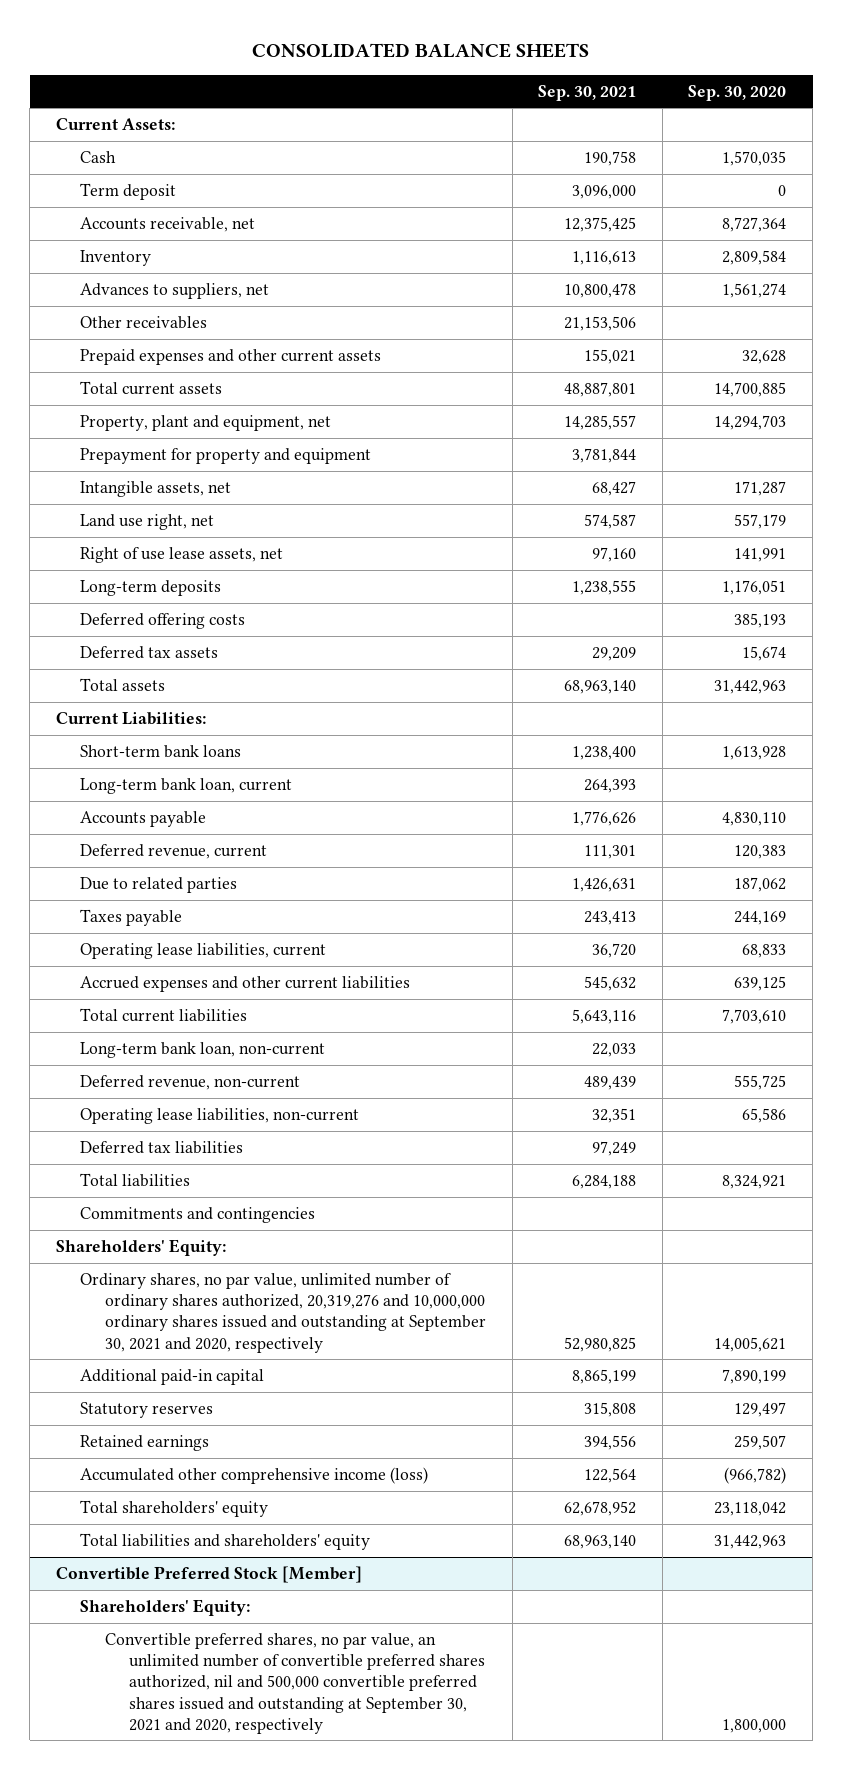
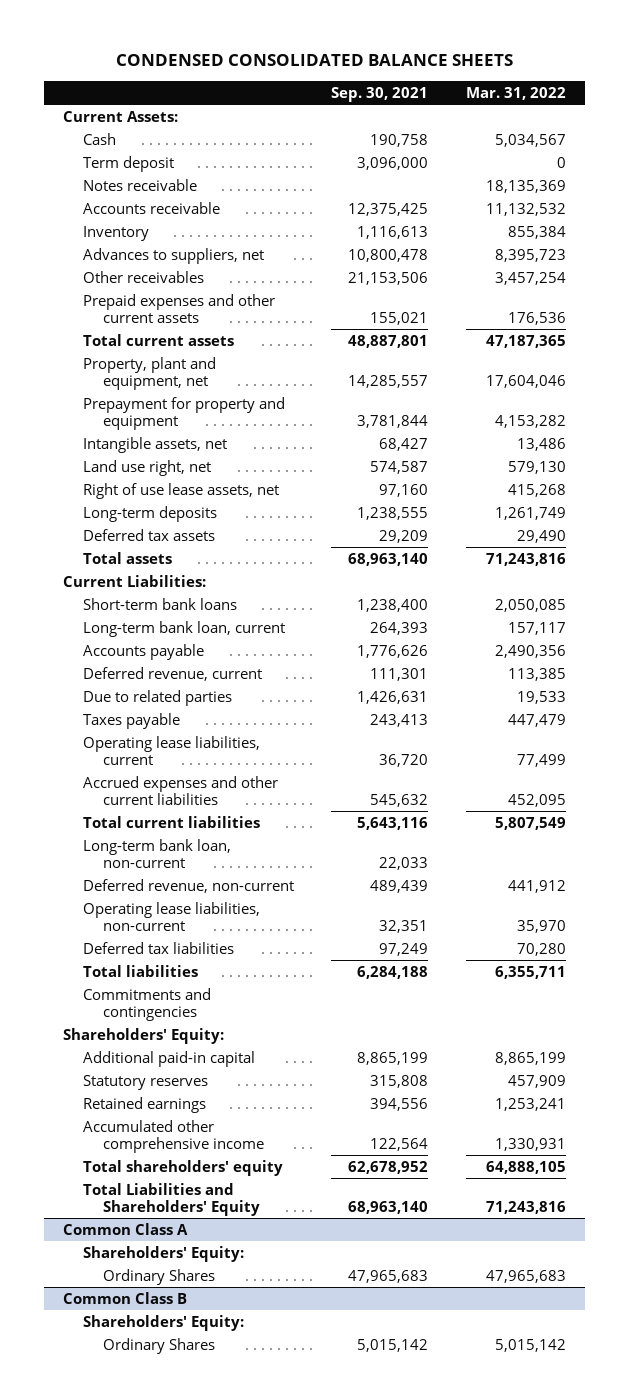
[252,43,590,59] CONSOLIDATED BALANCE SHEETS -> [116,54,514,67] CONDENSED CONSOLIDATED BALANCE SHEETS
[688,84,787,101] Sep. 30, 2020 -> none
none -> [466,86,567,100] Mar. 31, 2022
none -> [82,178,197,191] Notes receivable
[80,216,256,232] Accounts receivable, net -> [82,201,220,214] Accounts receivable
[80,612,246,629] Deferred offering costs -> none
[80,1272,486,1353] Ordinary shares, no par value, unlimited number of ordinary shares authorized, 20,319,276 and 10,000,000 ordinary shares issued and outstanding at September 30, 2021 and 2020, respectively -> none
[80,1466,429,1484] Accumulated other comprehensive income (loss) -> [82,1119,264,1154] Accumulated other comprehensive income
[56,1565,363,1583] Convertible Preferred Stock [Member] -> none
[80,1532,371,1550] Total liabilities and shareholders' equity -> [82,1182,260,1217] Total Liabilities and Shareholders' Equity
none -> [62,1222,188,1235] Common Class A
[104,1632,486,1734] Convertible preferred shares, no par value, an unlimited number of convertible preferred shares authorized, nil and 500,000 convertible preferred shares issued and outstanding at September 30, 2021 and 2020, respectively -> none
none -> [102,1268,215,1285] Ordinary Shares
none -> [62,1291,187,1304] Common Class B
none -> [82,1314,244,1331] Shareholders' Equity:
none -> [102,1337,215,1354] Ordinary Shares

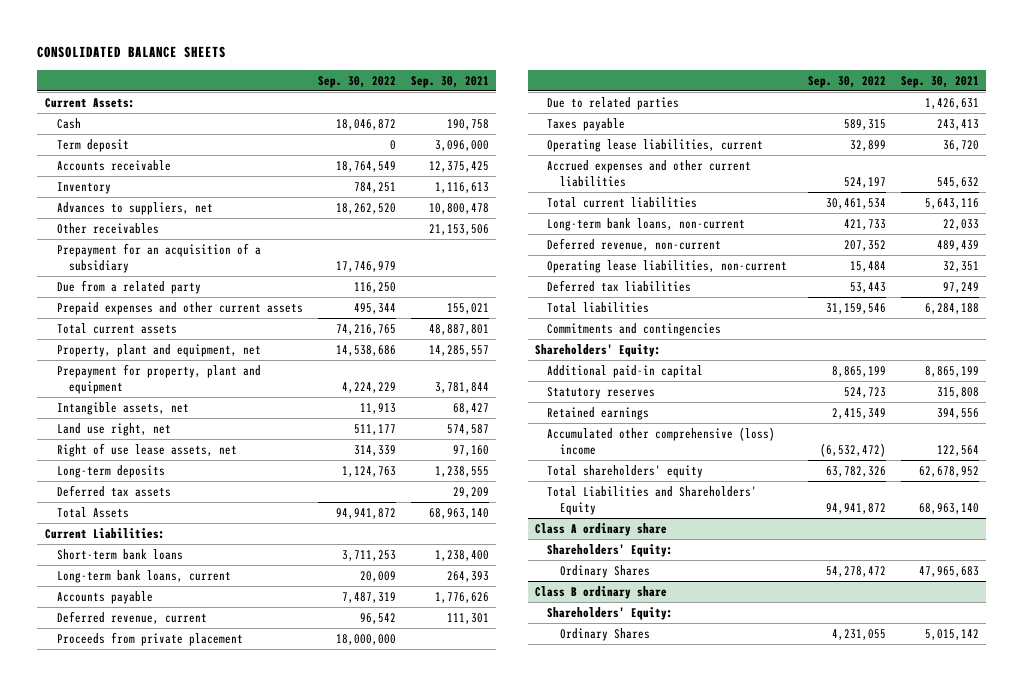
[116,54,514,67] CONDENSED CONSOLIDATED BALANCE SHEETS -> [37,45,227,58] CONSOLIDATED BALANCE SHEETS
[466,86,567,100] Mar. 31, 2022 -> none
none -> [317,75,396,88] Sep. 30, 2022
[82,178,197,191] Notes receivable -> none
none -> [57,242,262,273] Prepayment for an acquisition of a subsidiary
none -> [57,279,202,294] Due from a related party
[82,396,285,431] Prepayment for property and equipment -> [57,363,262,394] Prepayment for property, plant and equipment
[82,551,172,564] Total assets -> [57,506,130,518] Total Assets
[82,620,285,637] Long-term bank loan, current -> [57,569,232,583] Long-term bank loans, current
none -> [57,631,244,646] Proceeds from private placement
[82,838,231,869] Long-term bank loan, non-current -> [547,217,746,231] Long-term bank loans, non-current
[82,1119,264,1154] Accumulated other comprehensive income -> [547,426,776,455] Accumulated other comprehensive (loss) income
[62,1222,188,1235] Common Class A -> [535,522,668,536] Class A ordinary share
[62,1291,187,1304] Common Class B -> [535,585,668,599] Class B ordinary share

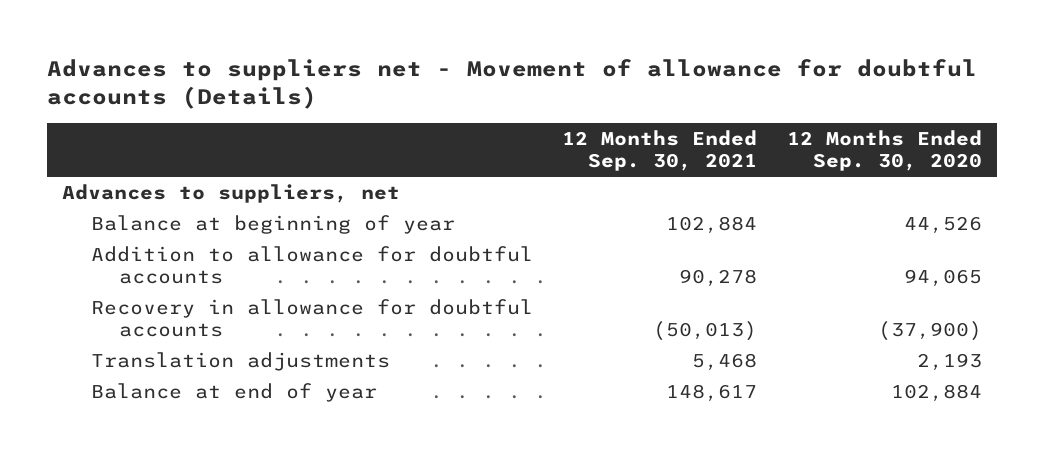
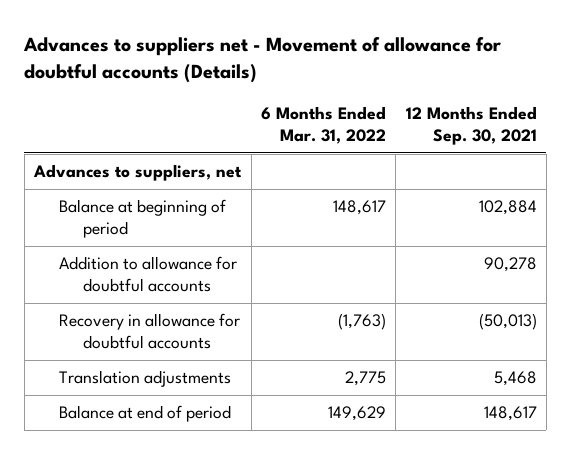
[786,129,982,172] 12 Months Ended Sep. 30, 2020 -> none
none -> [260,105,386,145] 6 Months Ended Mar. 31, 2022
[90,215,455,235] Balance at beginning of year -> [58,199,226,239] Balance at beginning of period
[90,383,377,403] Balance at end of year -> [58,405,231,423] Balance at end of period

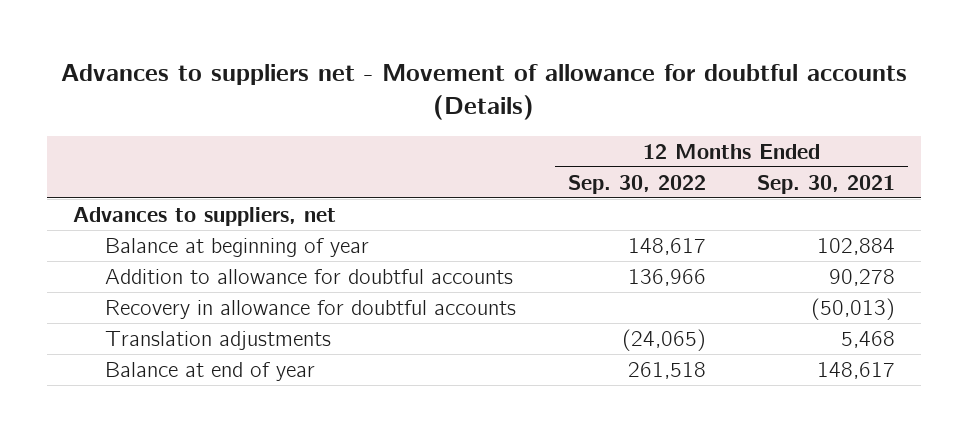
[260,105,386,145] 6 Months Ended Mar. 31, 2022 -> none
none -> [567,174,706,194] Sep. 30, 2022
[58,199,226,239] Balance at beginning of period -> [104,237,369,257] Balance at beginning of year
[58,405,231,423] Balance at end of period -> [104,361,315,381] Balance at end of year

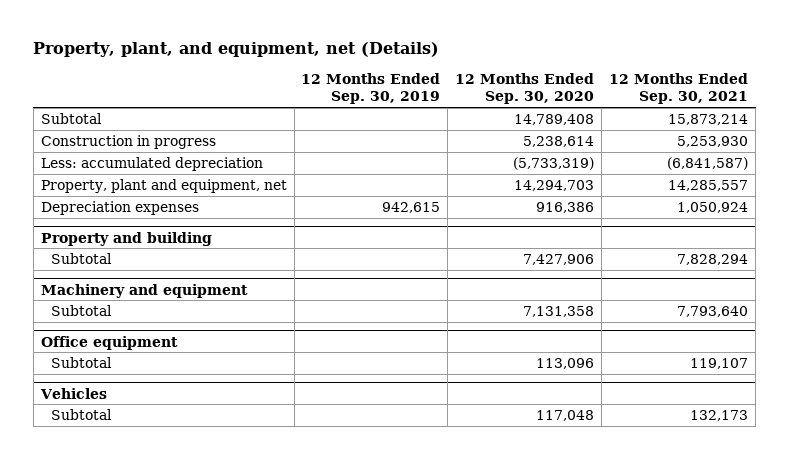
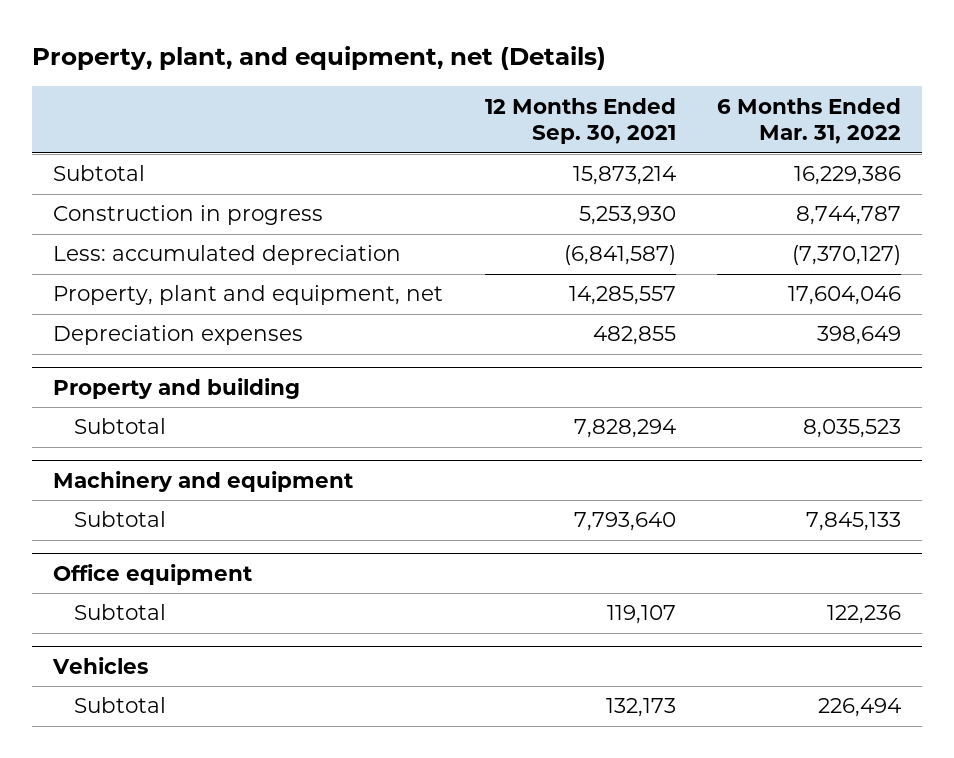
[301,72,441,105] 12 Months Ended Sep. 30, 2019 -> none
[455,72,595,105] 12 Months Ended Sep. 30, 2020 -> none
none -> [717,97,902,144] 6 Months Ended Mar. 31, 2022
[677,201,749,213] 1,050,924 -> [592,326,676,346] 482,855

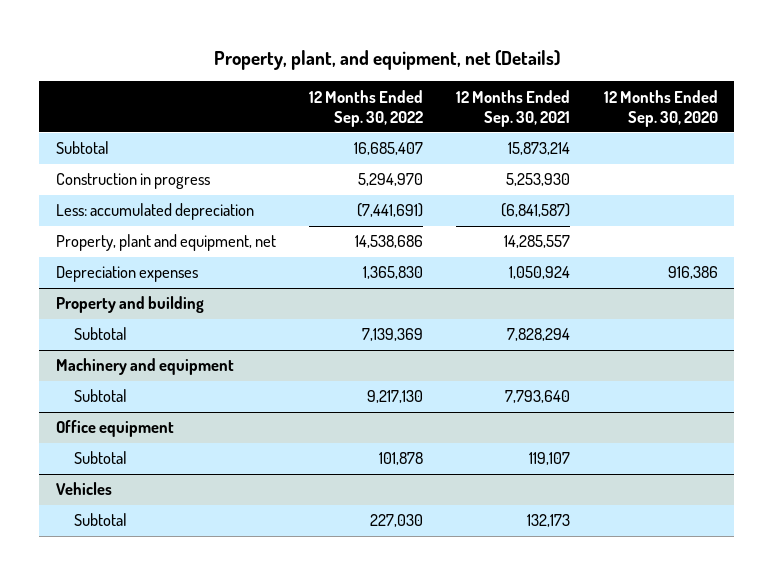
[717,97,902,144] 6 Months Ended Mar. 31, 2022 -> none
none -> [308,89,423,127] 12 Months Ended Sep. 30, 2022
none -> [603,89,718,127] 12 Months Ended Sep. 30, 2020
[592,326,676,346] 482,855 -> [509,266,571,280] 1,050,924

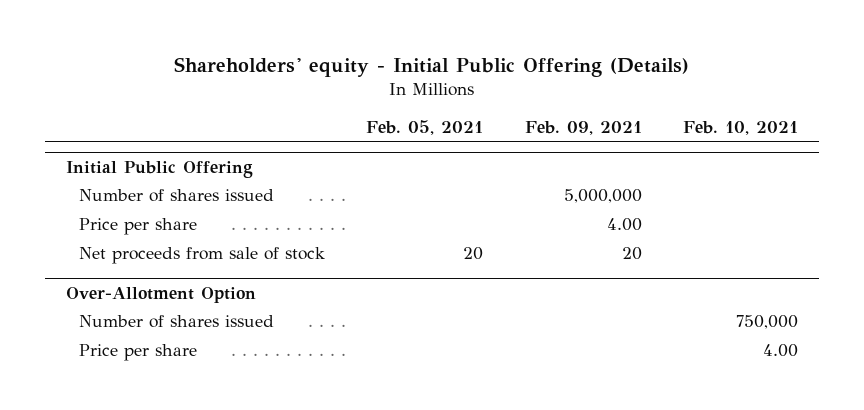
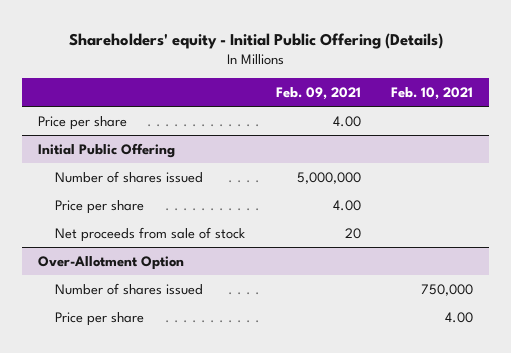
[366,119,484,135] Feb. 05, 2021 -> none
none -> [37,115,127,130] Price per share

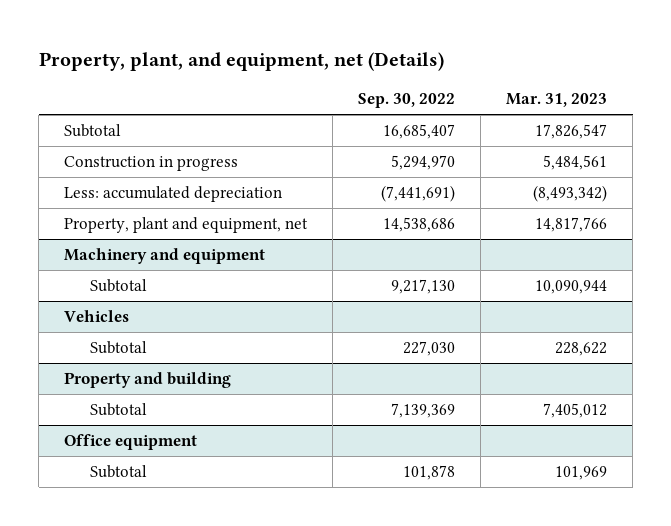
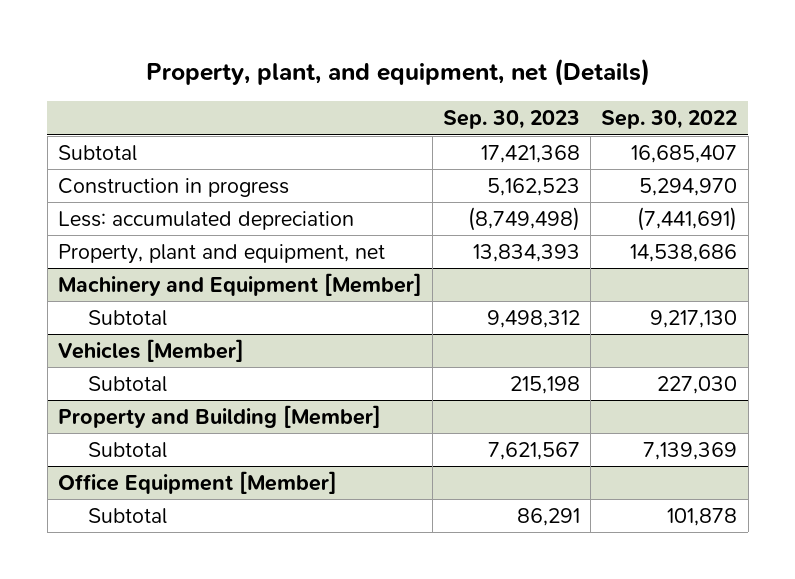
[506,92,608,107] Mar. 31, 2023 -> none
none -> [443,110,581,130] Sep. 30, 2023
[64,248,266,265] Machinery and equipment -> [57,272,422,296] Machinery and Equipment [Member]
[64,310,130,323] Vehicles -> [57,338,244,362] Vehicles [Member]
[64,372,232,389] Property and building -> [57,404,381,428] Property and Building [Member]
[64,434,198,451] Office equipment -> [57,470,337,494] Office Equipment [Member]

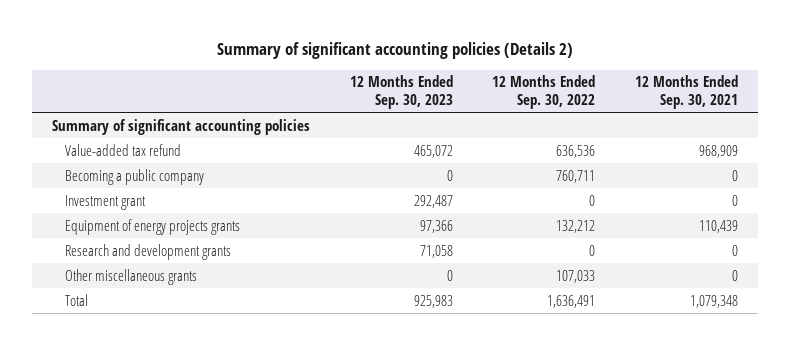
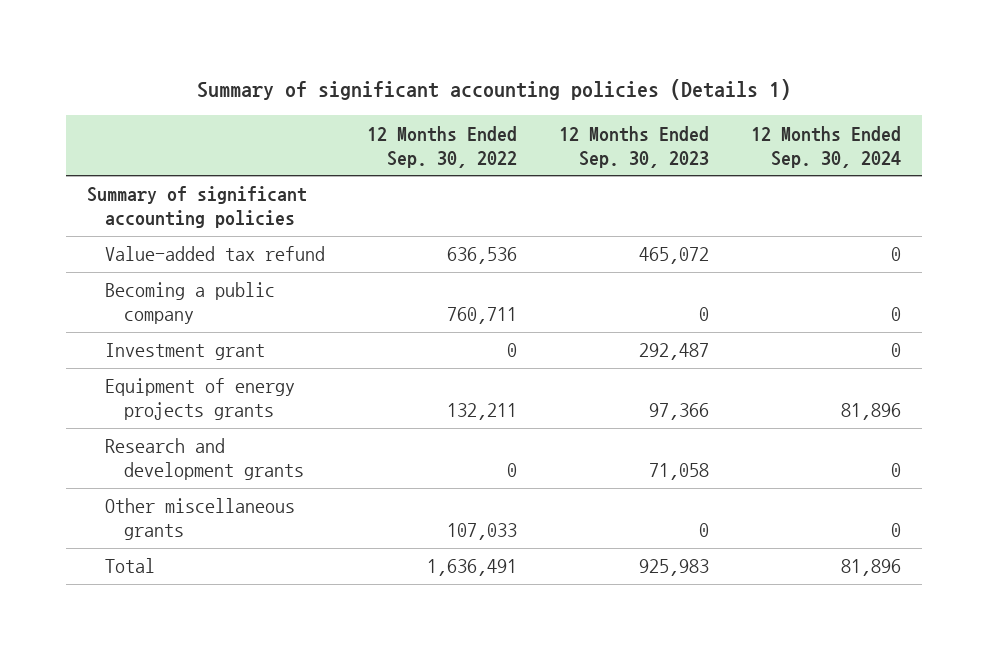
[216,42,573,60] Summary of significant accounting policies (Details 2) -> [197,78,792,100] Summary of significant accounting policies (Details 1)
[634,75,738,109] 12 Months Ended Sep. 30, 2021 -> none
none -> [751,125,902,168] 12 Months Ended Sep. 30, 2024
[556,219,596,233] 132,212 -> [447,403,518,421] 132,211

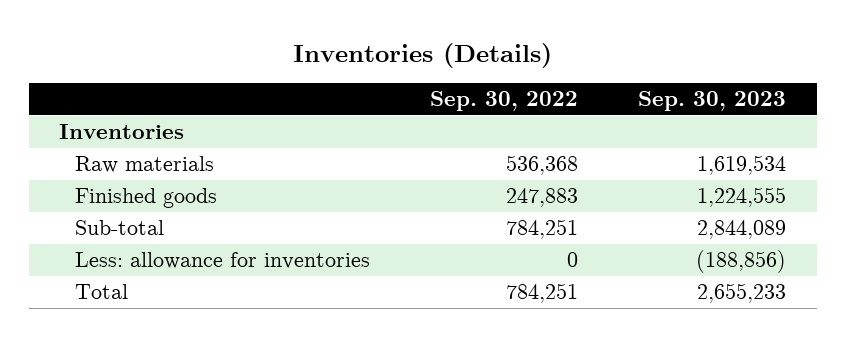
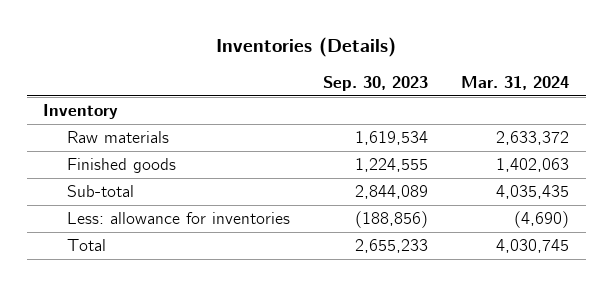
[429,91,578,112] Sep. 30, 2022 -> none
none -> [461,75,570,90] Mar. 31, 2024
[58,124,184,140] Inventories -> [43,104,119,120] Inventory

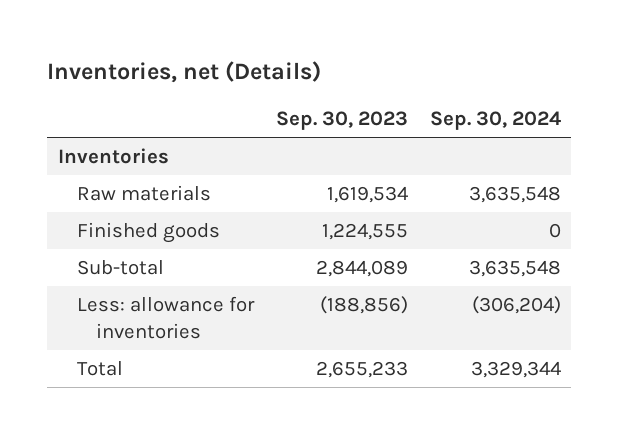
[216,37,397,58] Inventories (Details) -> [47,61,322,84] Inventories, net (Details)
[461,75,570,90] Mar. 31, 2024 -> none
none -> [429,111,561,131] Sep. 30, 2024
[43,104,119,120] Inventory -> [58,148,170,165] Inventories

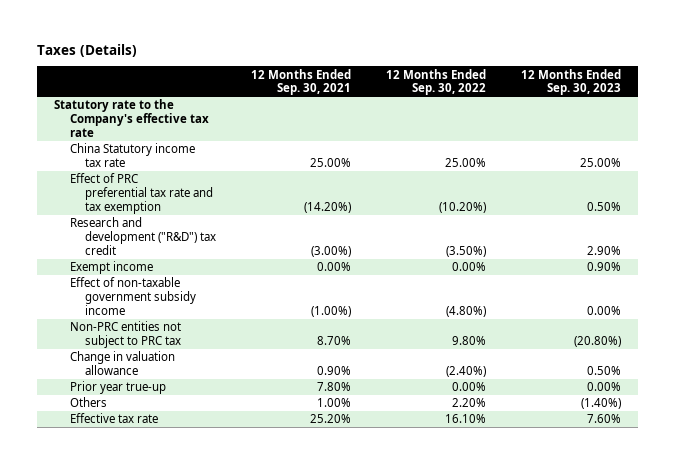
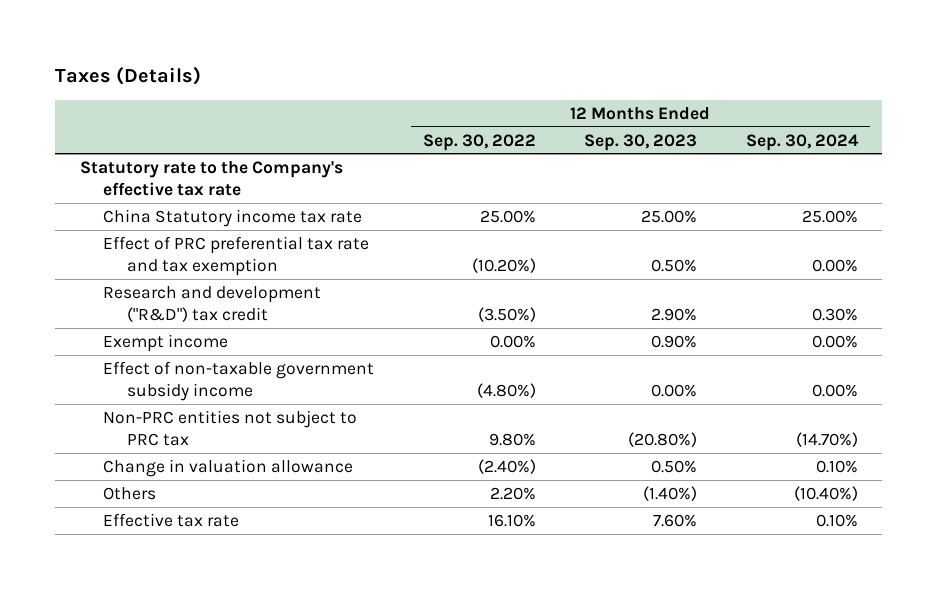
[251,68,352,96] 12 Months Ended Sep. 30, 2021 -> none
none -> [745,133,859,151] Sep. 30, 2024
[69,381,166,395] Prior year true-up -> none

